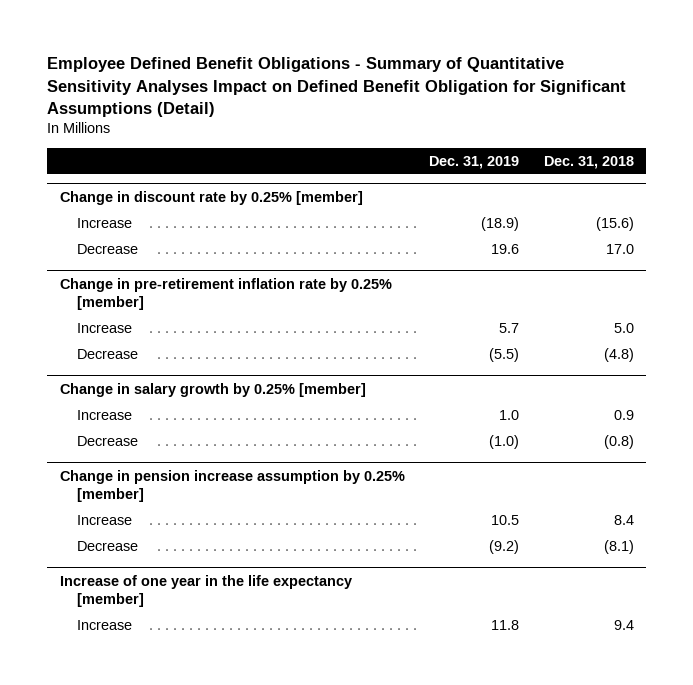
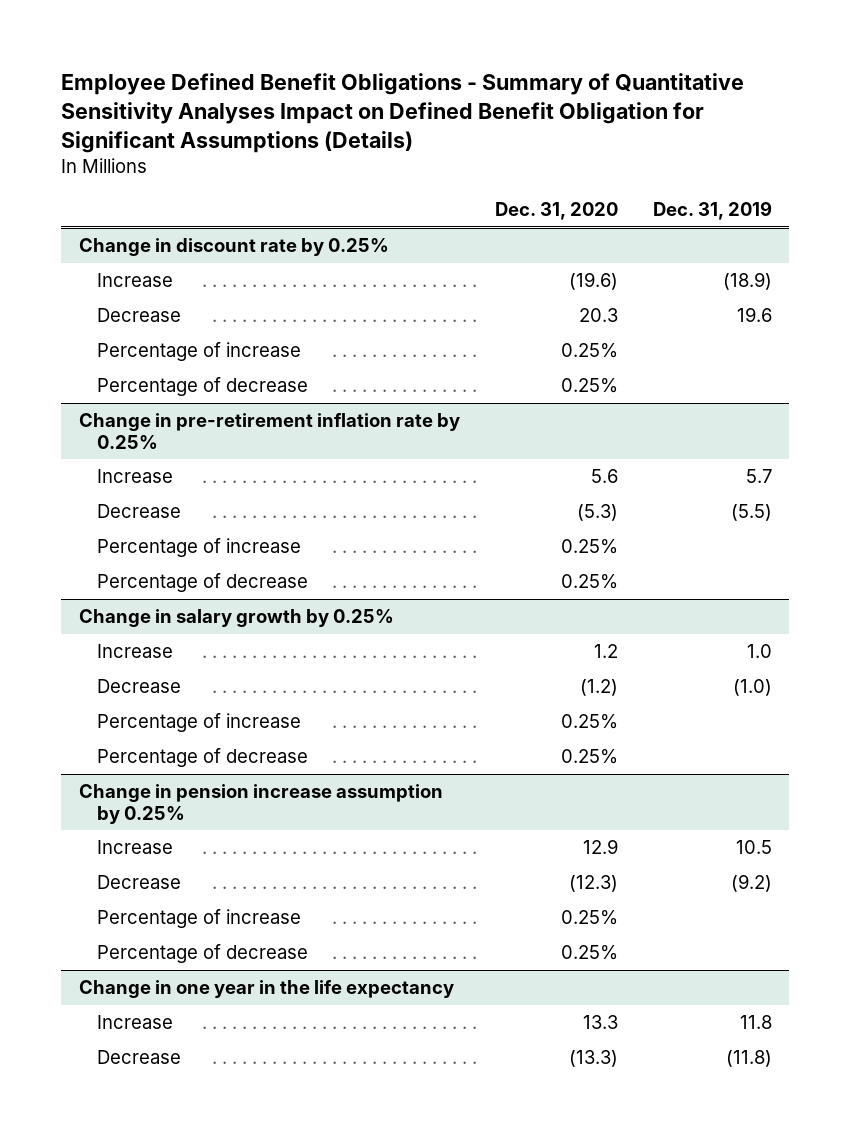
[47,57,627,118] Employee Defined Benefit Obligations - Summary of Quantitative Sensitivity Analyses Impact on Defined Benefit Obligation for Significant Assumptions (Detail) -> [61,73,745,154] Employee Defined Benefit Obligations - Summary of Quantitative Sensitivity Analyses Impact on Defined Benefit Obligation for Significant Assumptions (Details)
[543,155,634,169] Dec. 31, 2018 -> none
none -> [494,202,618,221] Dec. 31, 2020
[59,190,363,205] Change in discount rate by 0.25% [member] -> [78,238,389,257] Change in discount rate by 0.25%
none -> [96,342,301,362] Percentage of increase
none -> [96,377,308,397] Percentage of decrease
[59,277,392,310] Change in pre-retirement inflation rate by 0.25% [member] -> [78,413,460,449] Change in pre-retirement inflation rate by 0.25%
none -> [96,538,301,558] Percentage of increase
none -> [96,573,308,593] Percentage of decrease
[59,382,366,397] Change in salary growth by 0.25% [member] -> [78,609,394,628] Change in salary growth by 0.25%
none -> [96,713,301,733] Percentage of increase
none -> [96,748,308,768] Percentage of decrease
[59,469,405,502] Change in pension increase assumption by 0.25% [member] -> [78,784,443,824] Change in pension increase assumption by 0.25%
none -> [96,909,301,929] Percentage of increase
none -> [96,944,308,964] Percentage of decrease
[59,574,352,607] Increase of one year in the life expectancy [member] -> [78,980,454,999] Change in one year in the life expectancy
none -> [96,1050,181,1065] Decrease

